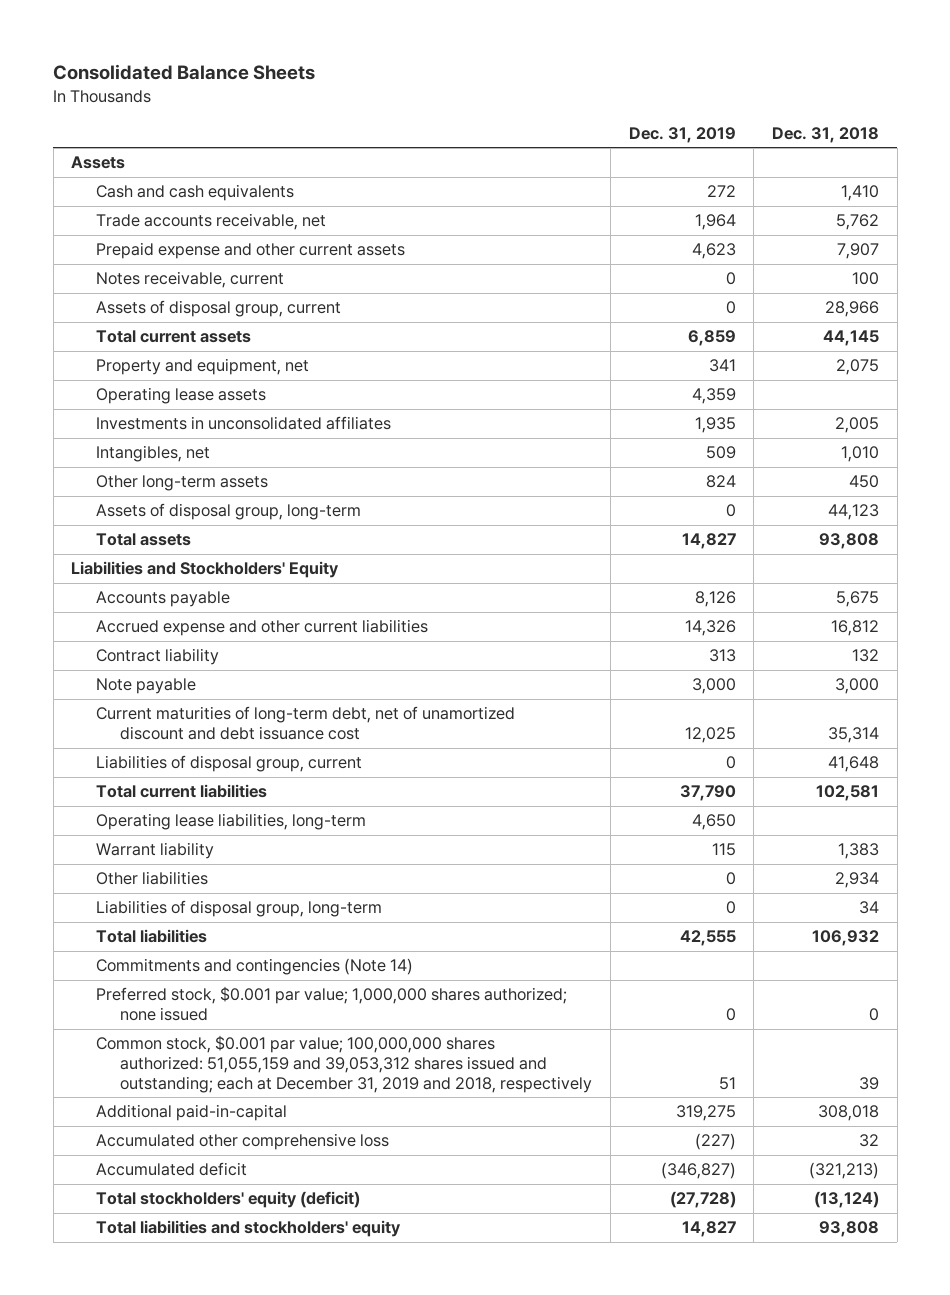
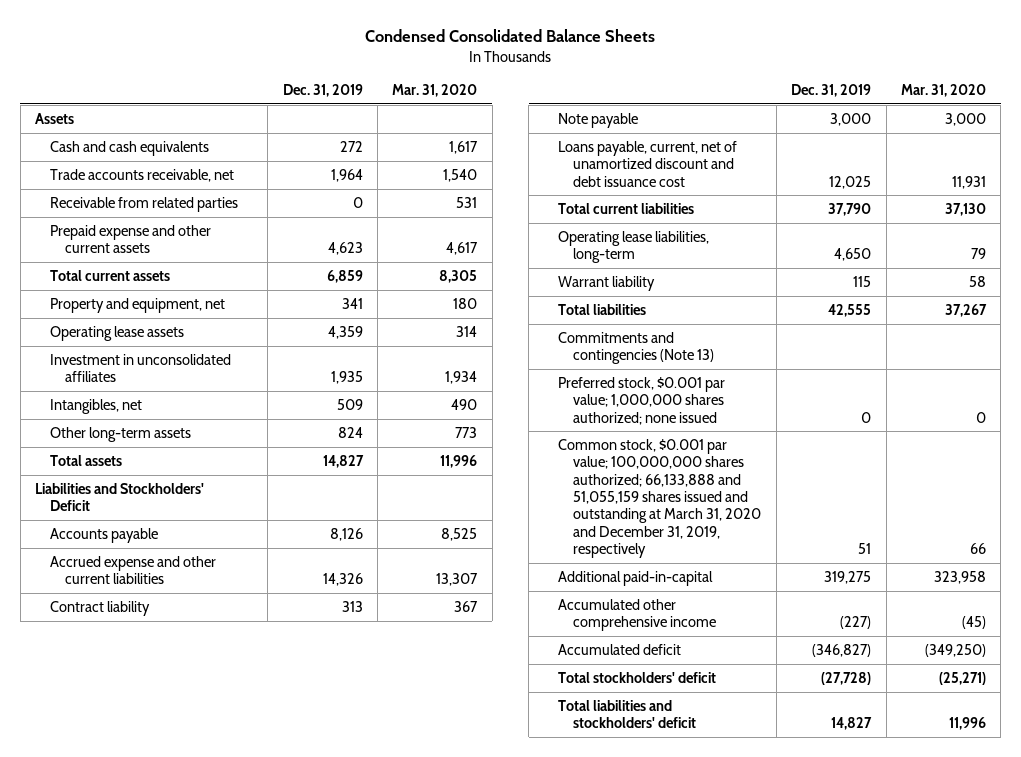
[53,64,316,81] Consolidated Balance Sheets -> [365,29,656,43] Condensed Consolidated Balance Sheets
[772,126,880,143] Dec. 31, 2018 -> none
none -> [392,84,478,98] Mar. 31, 2020
none -> [49,196,238,212] Receivable from related parties
[95,271,284,289] Notes receivable, current -> none
[95,300,341,318] Assets of disposal group, current -> none
[95,416,391,431] Investments in unconsolidated affiliates -> [49,353,231,383] Investment in unconsolidated affiliates
[95,503,361,521] Assets of disposal group, long-term -> none
[71,561,340,579] Liabilities and Stockholders' Equity -> [34,482,204,512] Liabilities and Stockholders' Deficit
[95,755,362,773] Liabilities of disposal group, current -> none
[95,706,515,741] Current maturities of long-term debt, net of unamortized discount and debt issuance cost -> [558,140,738,187] Loans payable, current, net of unamortized discount and debt issuance cost
[95,871,208,886] Other liabilities -> none
[95,900,382,918] Liabilities of disposal group, long-term -> none
[95,958,413,976] Commitments and contingencies (Note 14) -> [558,331,715,365] Commitments and contingencies (Note 13)
[95,1035,593,1093] Common stock, $0.001 par value; 100,000,000 shares authorized: 51,055,159 and 39,053,312 shares issued and outstanding; each at December 31, 2019 and 2018, respectively -> [558,438,762,558] Common stock, $0.001 par value; 100,000,000 shares authorized; 66,133,888 and 51,055,159 shares issued and outstanding at March 31, 2020 and December 31, 2019, respectively
[95,1133,389,1151] Accumulated other comprehensive loss -> [558,598,717,632] Accumulated other comprehensive income
[95,1191,360,1209] Total stockholders' equity (deficit) -> [558,671,717,683] Total stockholders' deficit
[95,1220,401,1238] Total liabilities and stockholders' equity -> [558,699,697,729] Total liabilities and stockholders' deficit

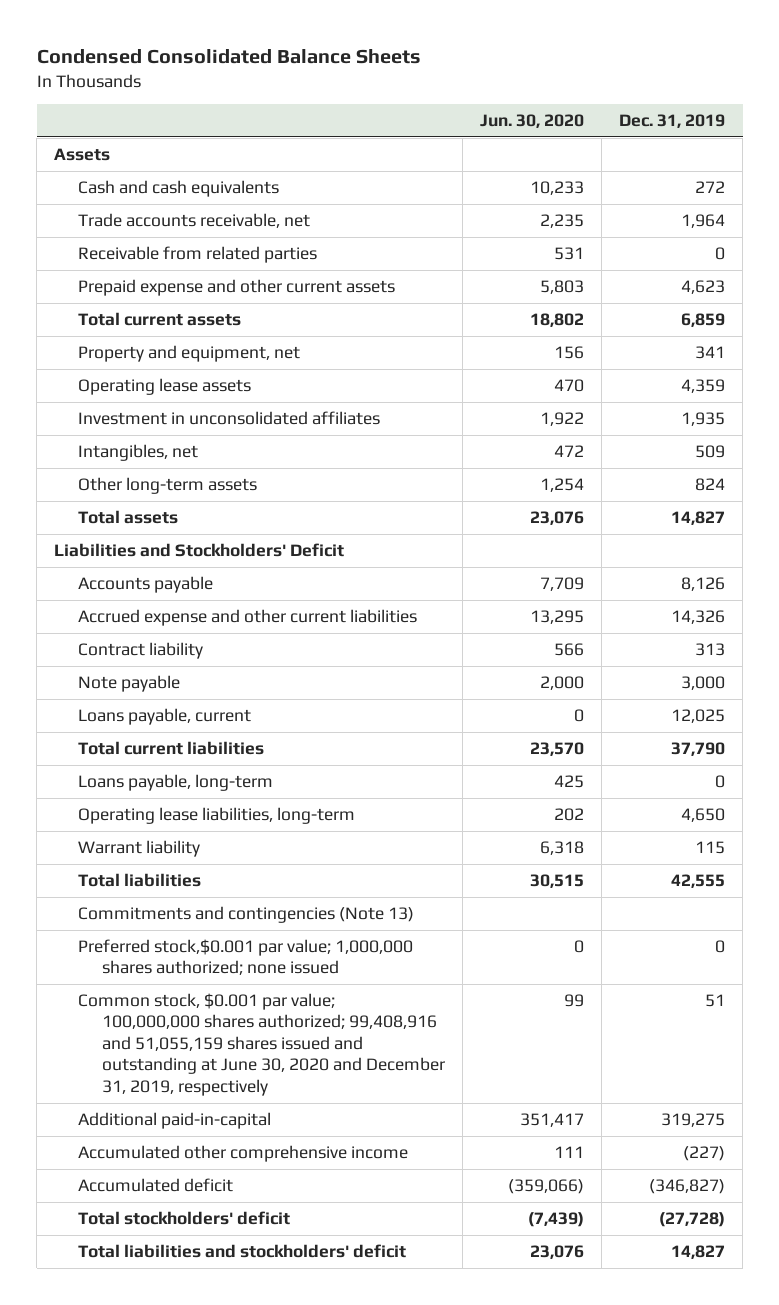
[392,84,478,98] Mar. 31, 2020 -> none
none -> [479,114,584,129] Jun. 30, 2020
[558,140,738,187] Loans payable, current, net of unamortized discount and debt issuance cost -> [77,708,251,726] Loans payable, current
none -> [77,774,273,792] Loans payable, long-term
[558,376,726,425] Preferred stock, $0.001 par value; 1,000,000 shares authorized; none issued -> [77,939,413,976] Preferred stock,$0.001 par value; 1,000,000 shares authorized; none issued
[558,438,762,558] Common stock, $0.001 par value; 100,000,000 shares authorized; 66,133,888 and 51,055,159 shares issued and outstanding at March 31, 2020 and December 31, 2019, respectively -> [77,993,445,1096] Common stock, $0.001 par value; 100,000,000 shares authorized; 99,408,916 and 51,055,159 shares issued and outstanding at June 30, 2020 and December 31, 2019, respectively

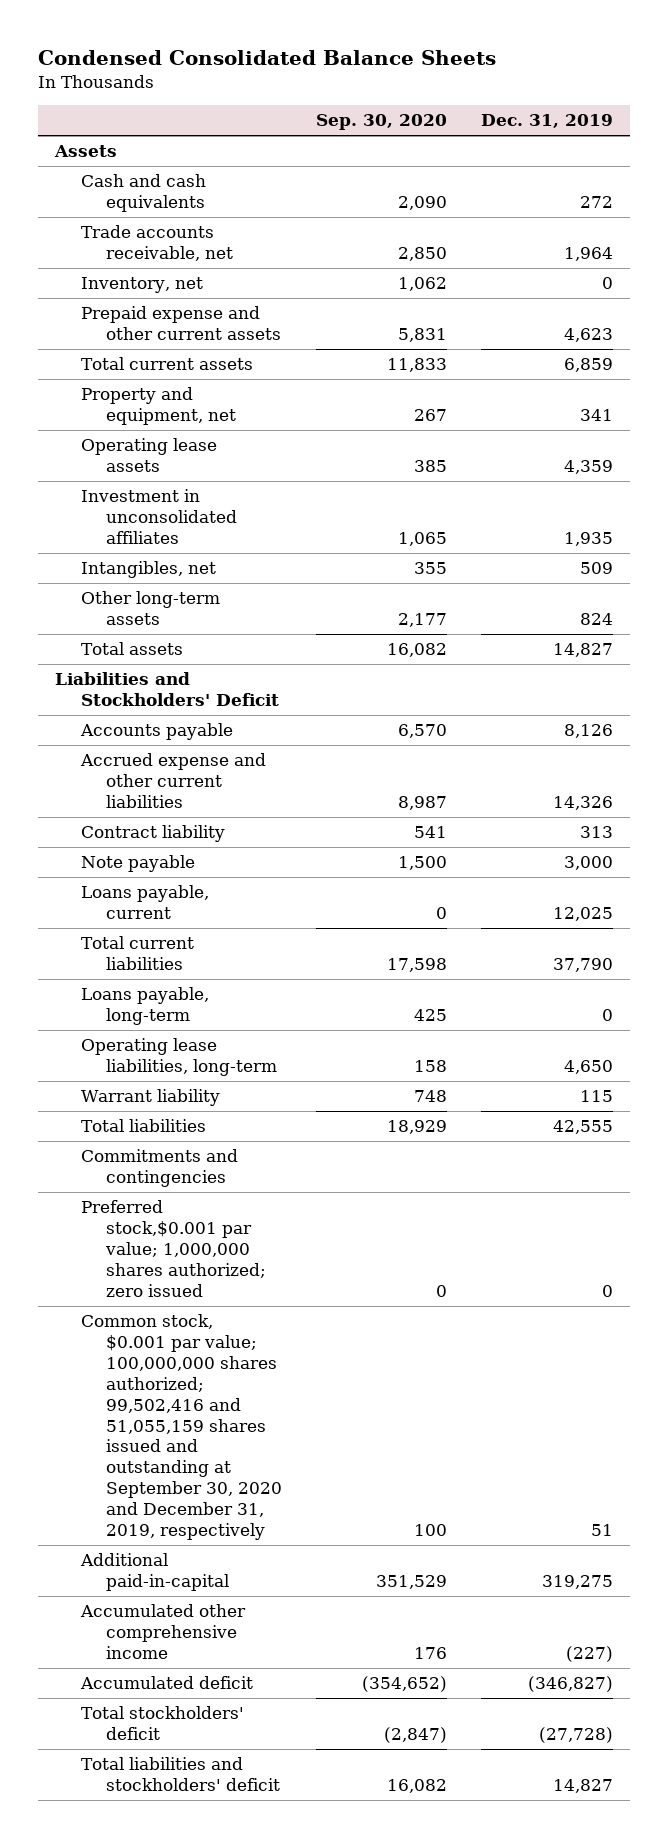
[479,114,584,129] Jun. 30, 2020 -> none
none -> [316,114,448,131] Sep. 30, 2020
[77,246,317,264] Receivable from related parties -> none
none -> [80,277,203,294] Inventory, net
[77,906,414,924] Commitments and contingencies (Note 13) -> [80,1149,238,1188] Commitments and contingencies
[77,939,413,976] Preferred stock,$0.001 par value; 1,000,000 shares authorized; none issued -> [80,1200,267,1297] Preferred stock,$0.001 par value; 1,000,000 shares authorized; zero issued
[77,993,445,1096] Common stock, $0.001 par value; 100,000,000 shares authorized; 99,408,916 and 51,055,159 shares issued and outstanding at June 30, 2020 and December 31, 2019, respectively -> [80,1314,283,1540] Common stock, $0.001 par value; 100,000,000 shares authorized; 99,502,416 and 51,055,159 shares issued and outstanding at September 30, 2020 and December 31, 2019, respectively

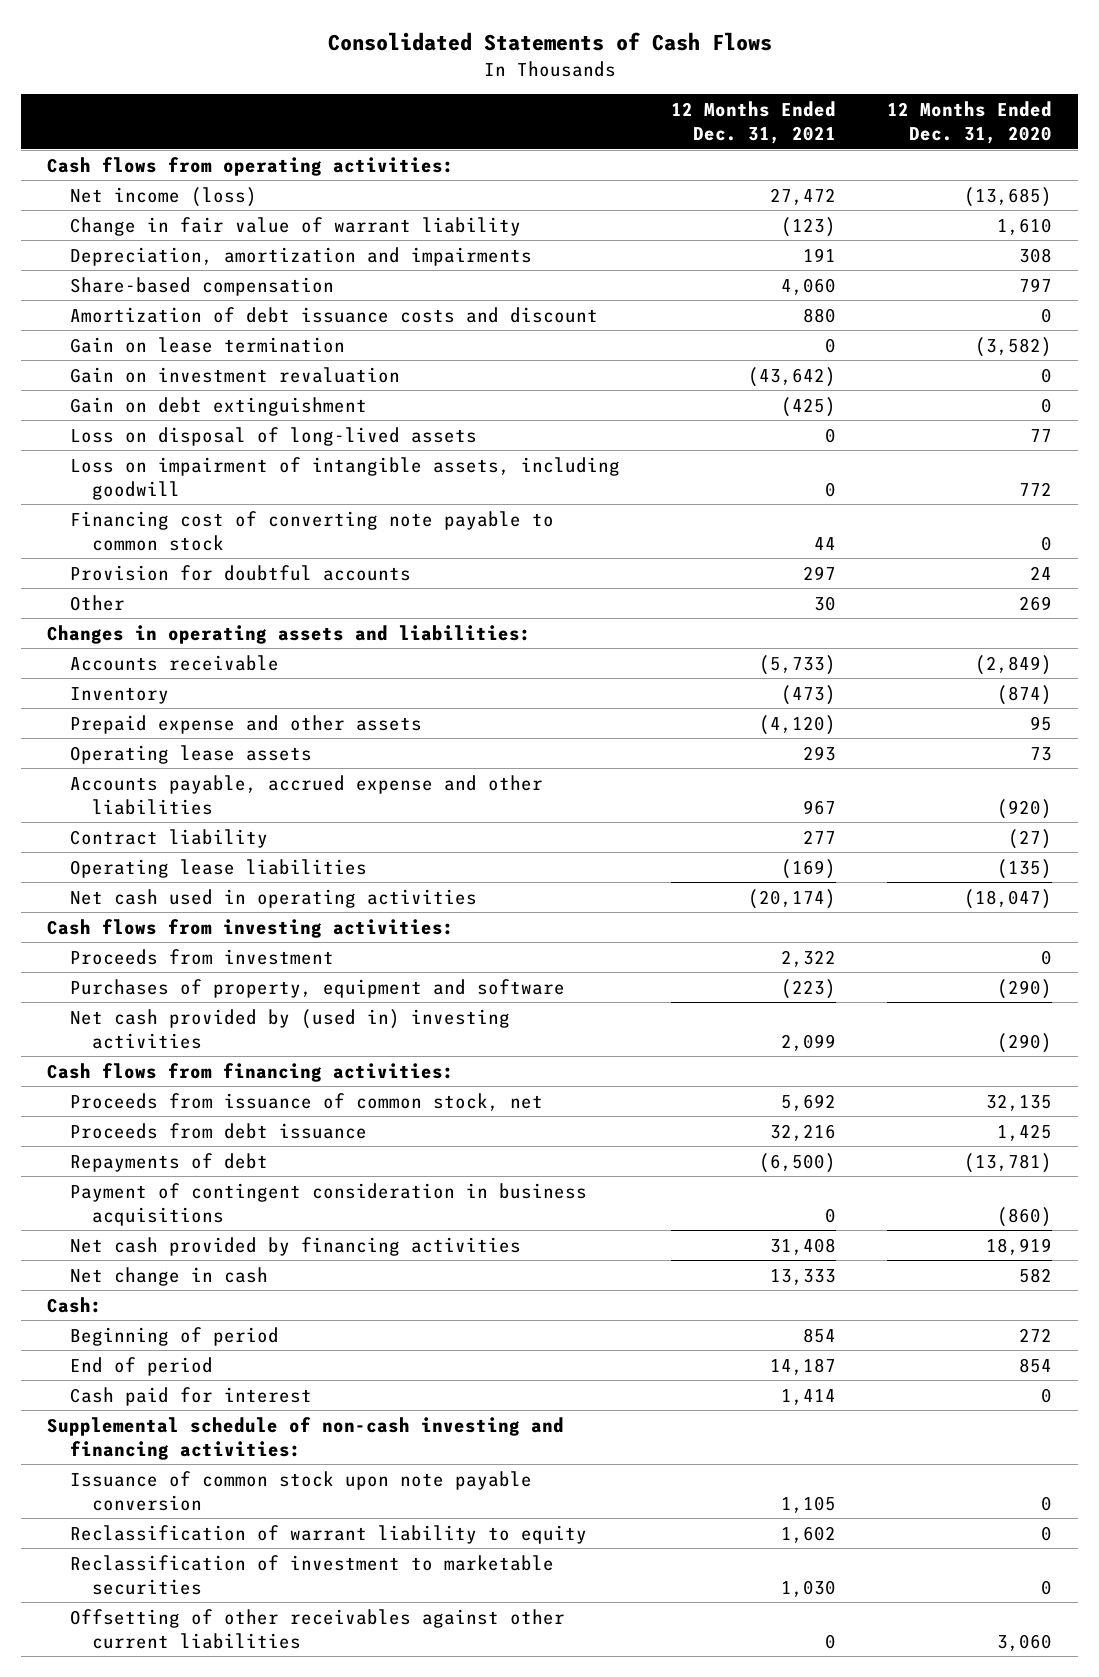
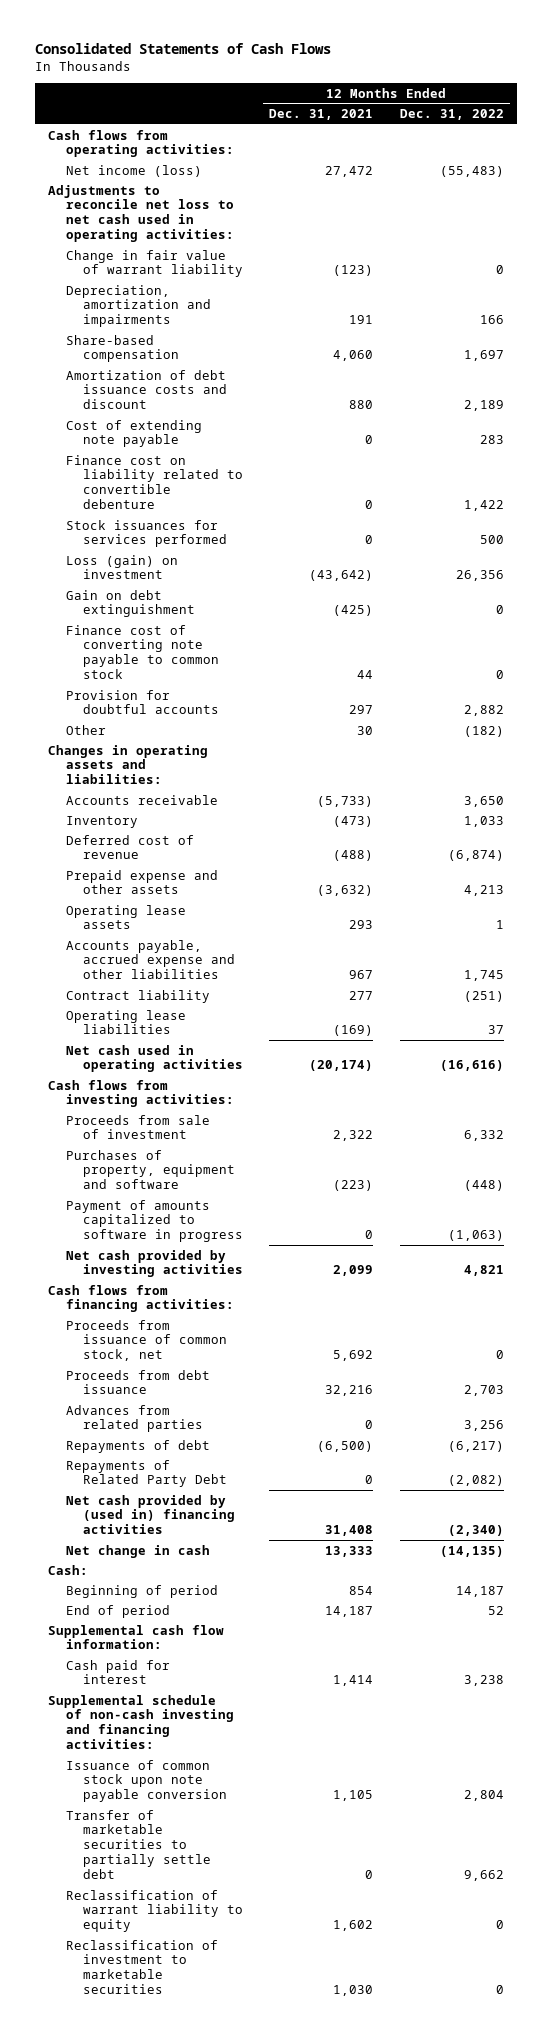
[887,100,1053,144] 12 Months Ended Dec. 31, 2020 -> none
none -> [399,109,504,121] Dec. 31, 2022
none -> [48,184,234,243] Adjustments to reconcile net loss to net cash used in operating activities:
[69,336,345,353] Gain on lease termination -> none
none -> [65,419,202,448] Cost of extending note payable
none -> [65,454,243,510] Finance cost on liability related to convertible debenture
none -> [65,519,227,548] Stock issuances for services performed
[69,366,400,383] Gain on investment revaluation -> [65,554,178,580] Loss (gain) on investment
[69,426,477,446] Loss on disposal of long-lived assets -> none
[69,456,620,500] Loss on impairment of intangible assets, including goodwill -> none
[69,510,554,551] Financing cost of converting note payable to common stock -> [65,624,219,680] Finance cost of converting note payable to common stock
none -> [65,834,194,860] Deferred cost of revenue
[759,714,837,735] (4,120) -> [317,885,374,897] (3,632)
[69,948,334,965] Proceeds from investment -> [65,1114,210,1140] Proceeds from sale of investment
none -> [65,1199,243,1243] Payment of amounts capitalized to software in progress
[69,1008,510,1049] Net cash provided by (used in) investing activities -> [65,1249,243,1278] Net cash provided by investing activities
none -> [65,1404,203,1433] Advances from related parties
[69,1182,587,1226] Payment of contingent consideration in business acquisitions -> none
none -> [65,1459,227,1488] Repayments of Related Party Debt
[69,1236,521,1256] Net cash provided by financing activities -> [65,1494,235,1535] Net cash provided by (used in) financing activities
none -> [48,1624,225,1650] Supplemental cash flow information:
none -> [65,1809,211,1879] Transfer of marketable securities to partially settle debt
[69,1608,565,1649] Offsetting of other receivables against other current liabilities -> none

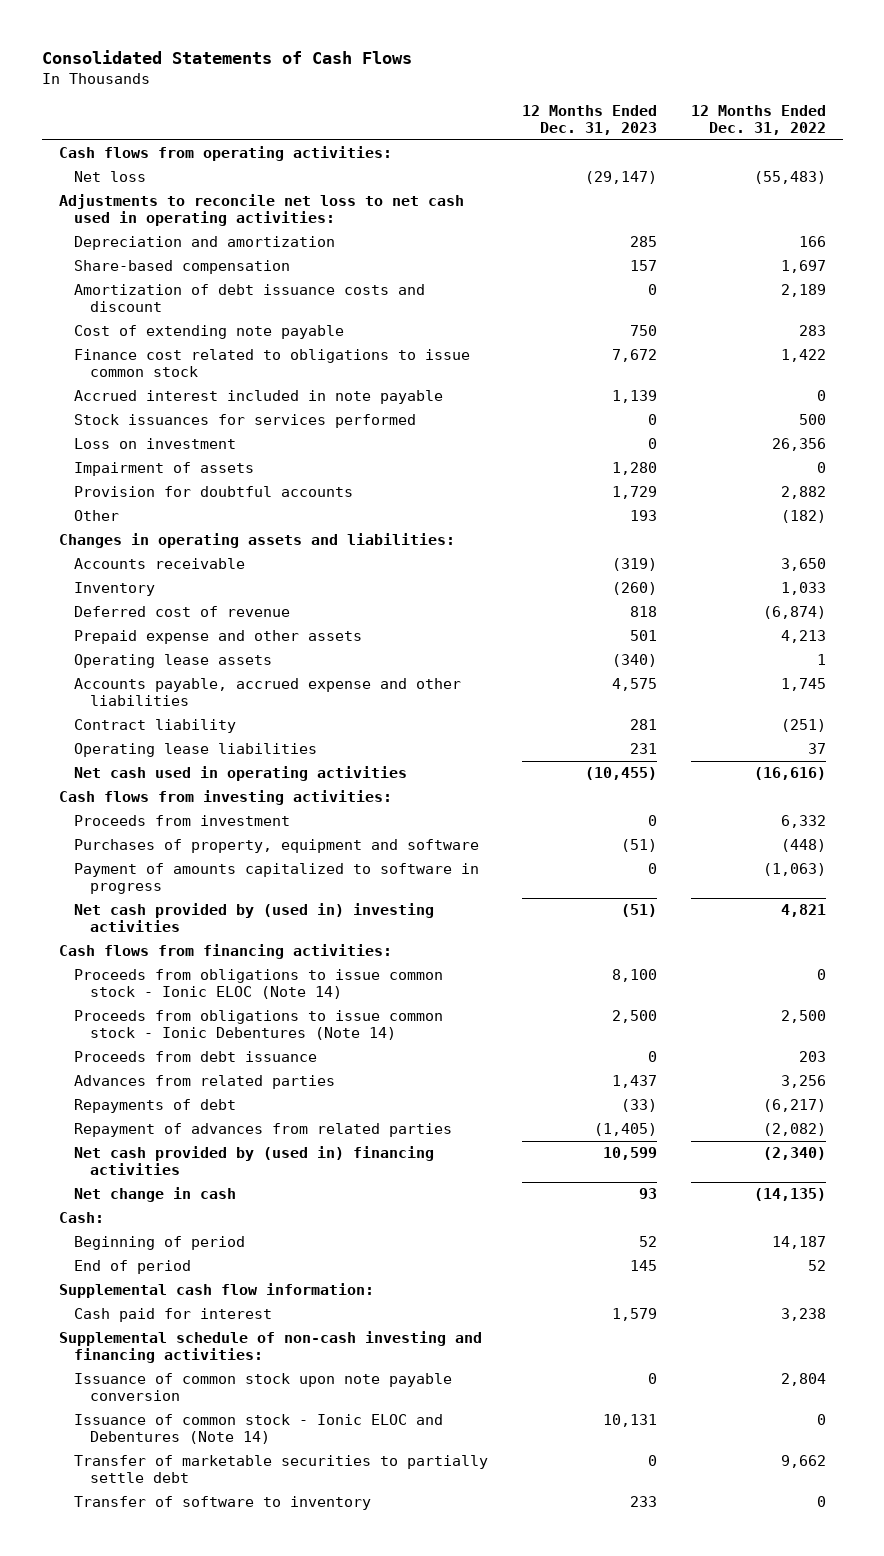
[269,109,374,121] Dec. 31, 2021 -> none
none -> [521,104,657,135] 12 Months Ended Dec. 31, 2023
[65,164,202,177] Net income (loss) -> [74,171,147,183] Net loss
[65,249,243,278] Change in fair value of warrant liability -> none
[65,284,211,328] Depreciation, amortization and impairments -> [74,236,336,251] Depreciation and amortization
[65,454,243,510] Finance cost on liability related to convertible debenture -> [74,349,471,378] Finance cost related to obligations to issue common stock
none -> [74,390,444,405] Accrued interest included in note payable
[65,589,195,618] Gain on debt extinguishment -> none
[65,624,219,680] Finance cost of converting note payable to common stock -> none
[65,554,178,580] Loss (gain) on investment -> [74,438,237,450] Loss on investment
none -> [74,462,255,477] Impairment of assets
[65,1114,210,1140] Proceeds from sale of investment -> [74,815,291,827] Proceeds from investment
[65,1249,243,1278] Net cash provided by investing activities -> [74,903,435,933] Net cash provided by (used in) investing activities
[65,1319,227,1362] Proceeds from issuance of common stock, net -> none
none -> [74,969,444,1000] Proceeds from obligations to issue common stock - Ionic ELOC (Note 14)
none -> [74,1010,444,1041] Proceeds from obligations to issue common stock - Ionic Debentures (Note 14)
[463,1385,504,1397] 2,703 -> [798,1051,826,1063] 203
[65,1459,227,1488] Repayments of Related Party Debt -> [74,1123,453,1138] Repayment of advances from related parties
none -> [74,1414,444,1445] Issuance of common stock - Ionic ELOC and Debentures (Note 14)
[65,1939,218,1995] Reclassification of investment to marketable securities -> none
[65,1889,243,1933] Reclassification of warrant liability to equity -> [74,1496,372,1511] Transfer of software to inventory

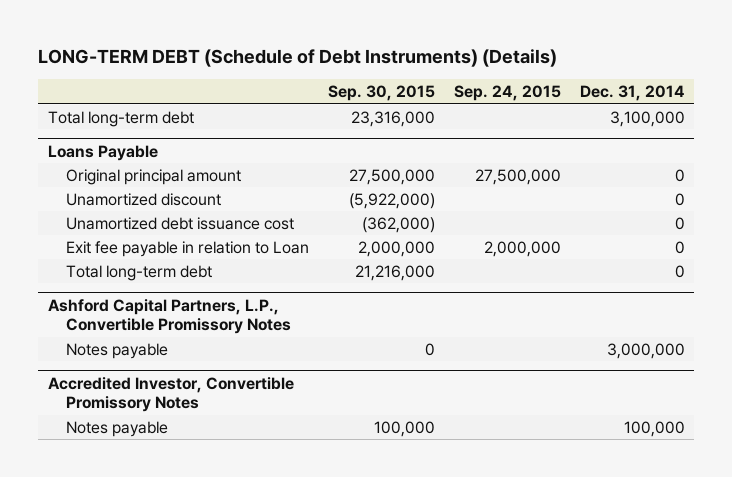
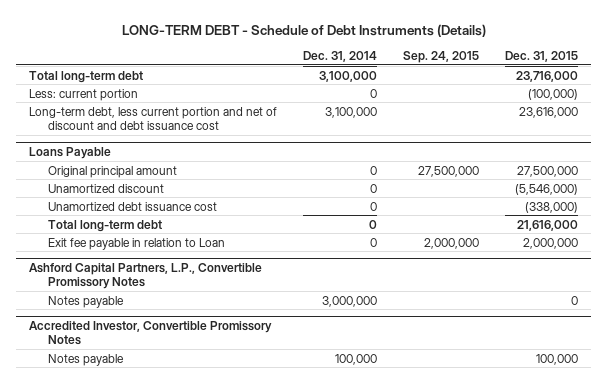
[38,49,558,68] LONG-TERM DEBT (Schedule of Debt Instruments) (Details) -> [121,23,486,37] LONG-TERM DEBT - Schedule of Debt Instruments (Details)
[328,85,436,102] Sep. 30, 2015 -> none
none -> [505,51,579,63] Dec. 31, 2015
none -> [29,88,139,101] Less: current portion
none -> [29,106,278,130] Long-term debt, less current portion and net of discount and debt issuance cost
[66,240,310,257] Exit fee payable in relation to Loan -> [47,237,225,250] Exit fee payable in relation to Loan

